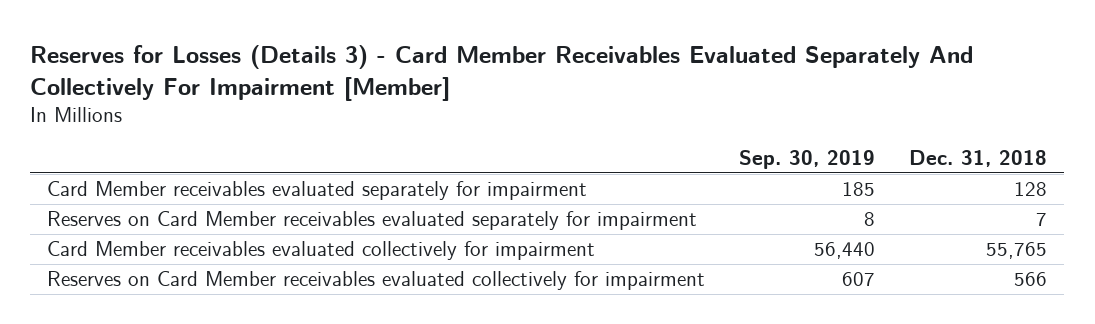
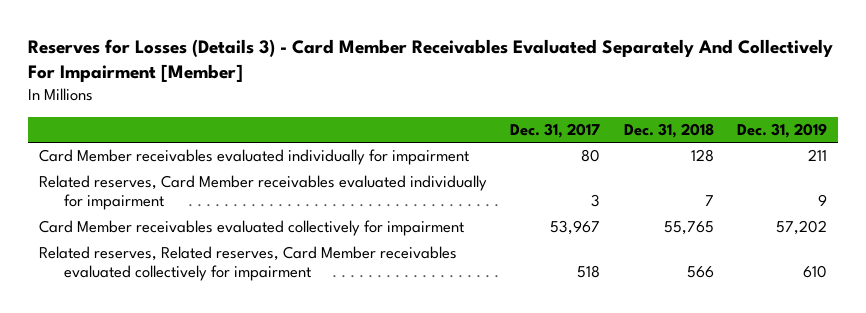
[739,150,876,170] Sep. 30, 2019 -> none
none -> [510,122,601,138] Dec. 31, 2017
none -> [736,122,827,138] Dec. 31, 2019
[47,181,588,201] Card Member receivables evaluated separately for impairment -> [39,149,470,166] Card Member receivables evaluated individually for impairment
[47,211,698,231] Reserves on Card Member receivables evaluated separately for impairment -> [39,175,488,211] Related reserves, Card Member receivables evaluated individually for impairment
[47,271,706,291] Reserves on Card Member receivables evaluated collectively for impairment -> [39,246,458,282] Related reserves, Related reserves, Card Member receivables evaluated collectively for impairment

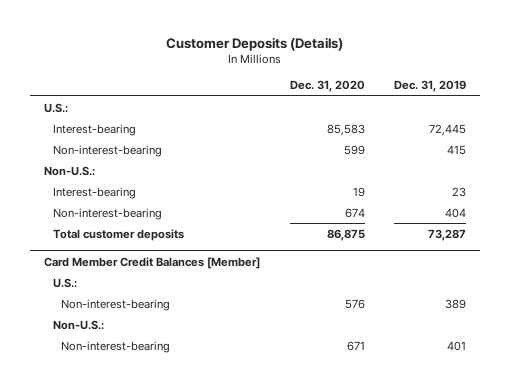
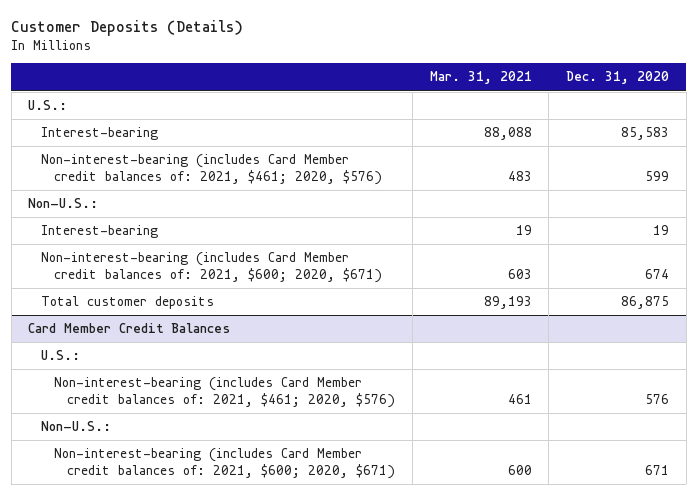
[393,80,466,93] Dec. 31, 2019 -> none
none -> [429,71,532,85] Mar. 31, 2021
[52,144,162,157] Non-interest-bearing -> [41,154,383,186] Non-interest-bearing (includes Card Member credit balances of: 2021, $461; 2020, $576)
[52,207,162,220] Non-interest-bearing -> [41,252,383,284] Non-interest-bearing (includes Card Member credit balances of: 2021, $600; 2020, $671)
[44,256,261,269] Card Member Credit Balances [Member] -> [28,323,231,334] Card Member Credit Balances
[61,298,171,311] Non-interest-bearing -> [54,377,396,409] Non-interest-bearing (includes Card Member credit balances of: 2021, $461; 2020, $576)
[61,340,171,353] Non-interest-bearing -> [54,448,396,480] Non-interest-bearing (includes Card Member credit balances of: 2021, $600; 2020, $671)

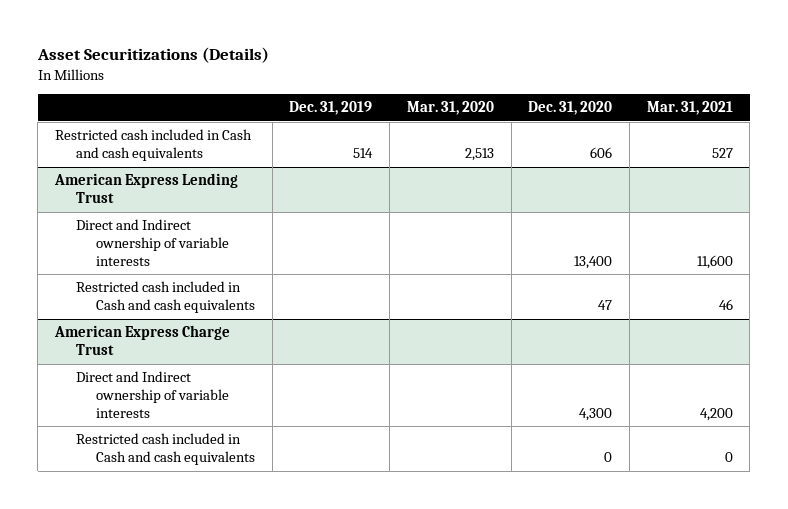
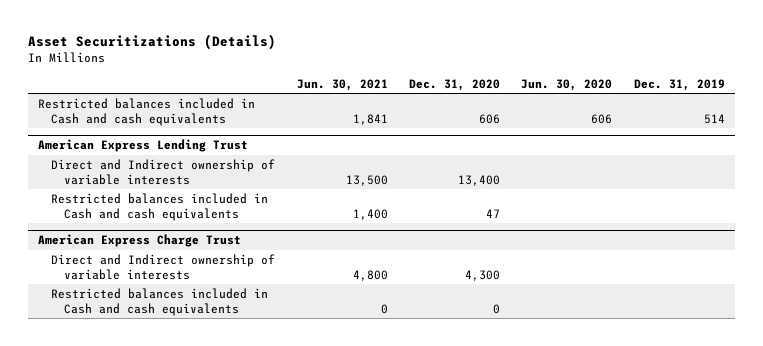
[406,101,494,116] Mar. 31, 2020 -> none
[646,101,733,116] Mar. 31, 2021 -> none
none -> [296,79,388,92] Jun. 30, 2021
none -> [521,79,613,92] Jun. 30, 2020
[55,129,253,162] Restricted cash included in Cash and cash equivalents -> [38,97,256,126] Restricted balances included in Cash and cash equivalents
[75,281,255,314] Restricted cash included in Cash and cash equivalents -> [51,192,269,221] Restricted balances included in Cash and cash equivalents
[75,433,255,466] Restricted cash included in Cash and cash equivalents -> [51,287,269,316] Restricted balances included in Cash and cash equivalents

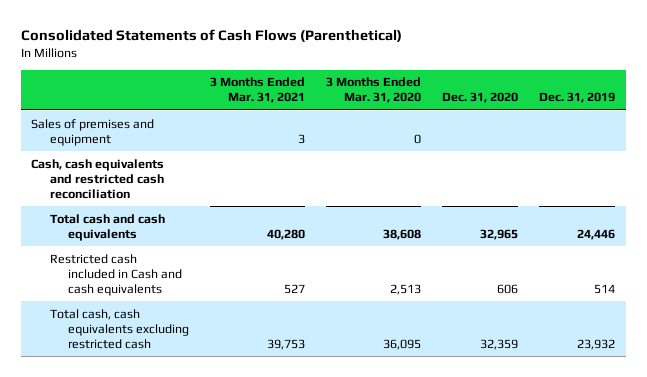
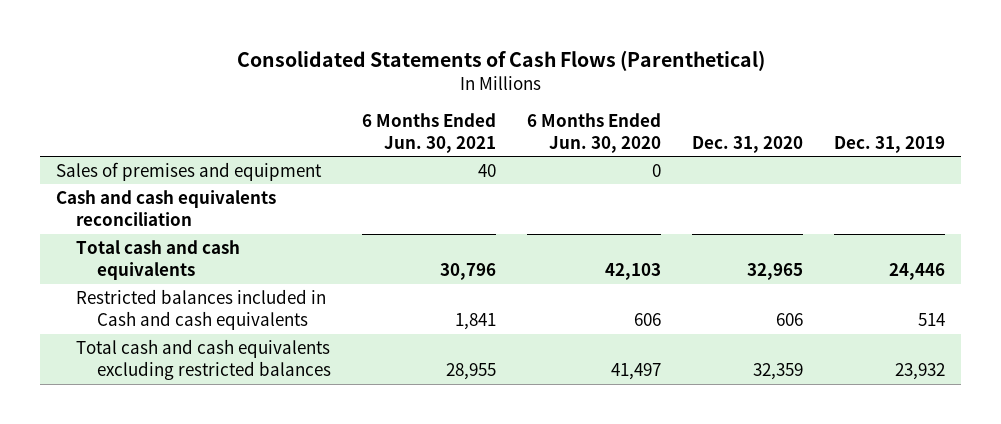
[210,77,306,104] 3 Months Ended Mar. 31, 2021 -> none
[326,77,422,104] 3 Months Ended Mar. 31, 2020 -> none
none -> [362,112,497,153] 6 Months Ended Jun. 30, 2021
none -> [527,112,662,153] 6 Months Ended Jun. 30, 2020
[31,158,165,199] Cash, cash equivalents and restricted cash reconciliation -> [55,189,276,227] Cash and cash equivalents reconciliation
[49,253,183,296] Restricted cash included in Cash and cash equivalents -> [76,288,327,331] Restricted balances included in Cash and cash equivalents
[49,308,190,349] Total cash, cash equivalents excluding restricted cash -> [76,338,331,381] Total cash and cash equivalents excluding restricted balances

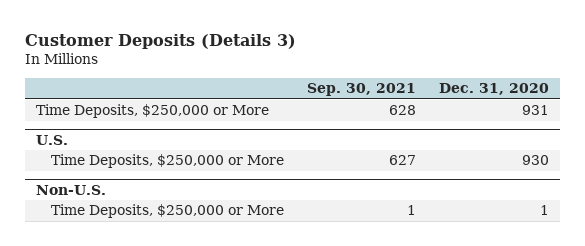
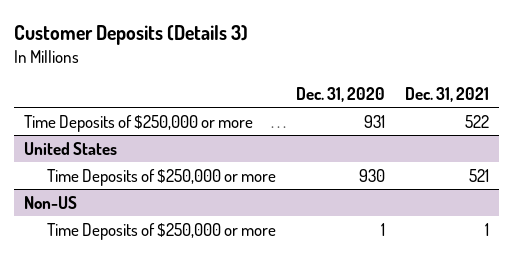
[306,83,416,97] Sep. 30, 2021 -> none
none -> [405,86,490,102] Dec. 31, 2021
[36,104,270,119] Time Deposits, $250,000 or More -> [24,114,254,132] Time Deposits of $250,000 or more
[36,134,69,145] U.S. -> [24,141,118,155] United States
[50,154,284,169] Time Deposits, $250,000 or More -> [47,168,277,186] Time Deposits of $250,000 or more
[36,184,107,195] Non-U.S. -> [24,195,78,209] Non-US
[50,204,284,219] Time Deposits, $250,000 or More -> [47,222,277,240] Time Deposits of $250,000 or more

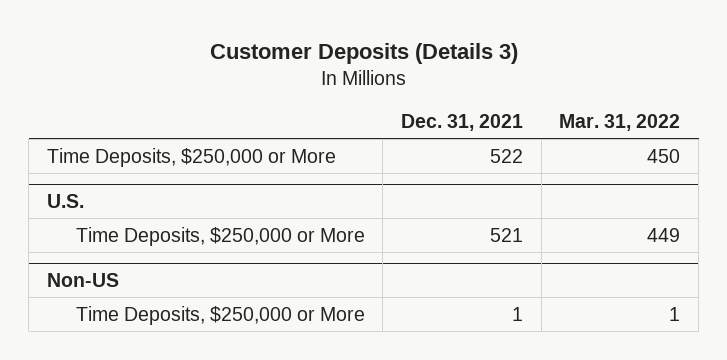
[296,86,386,102] Dec. 31, 2020 -> none
none -> [559,114,681,132] Mar. 31, 2022
[24,114,254,132] Time Deposits of $250,000 or more -> [47,147,337,167] Time Deposits, $250,000 or More
[24,141,118,155] United States -> [47,194,85,209] U.S.
[47,168,277,186] Time Deposits of $250,000 or more -> [75,226,365,246] Time Deposits, $250,000 or More
[47,222,277,240] Time Deposits of $250,000 or more -> [75,305,365,325] Time Deposits, $250,000 or More

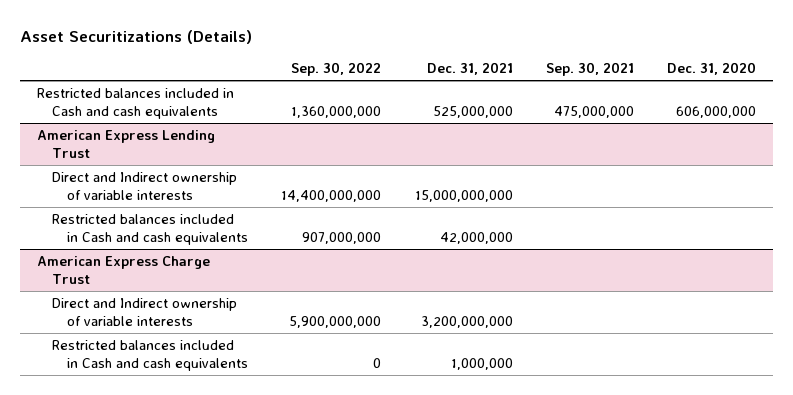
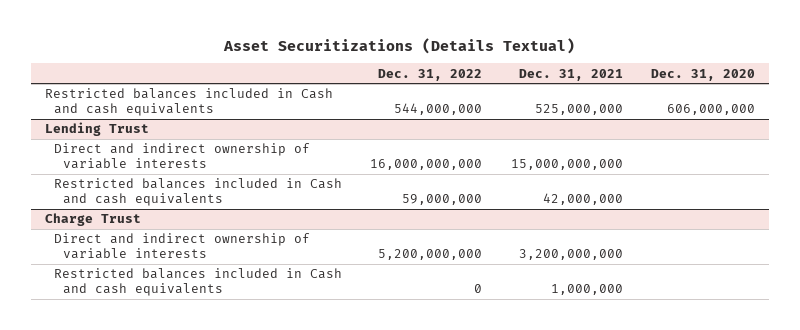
[19,30,252,45] Asset Securitizations (Details) -> [222,37,575,54] Asset Securitizations (Details Textual)
[291,62,382,77] Sep. 30, 2022 -> none
[546,62,635,77] Sep. 30, 2021 -> none
none -> [378,68,483,81] Dec. 31, 2022
[36,129,215,159] American Express Lending Trust -> [44,122,149,137] Lending Trust
[51,171,237,201] Direct and Indirect ownership of variable interests -> [54,143,311,170] Direct and indirect ownership of variable interests
[36,255,210,285] American Express Charge Trust -> [44,213,141,227] Charge Trust
[51,297,237,327] Direct and Indirect ownership of variable interests -> [54,233,311,260] Direct and indirect ownership of variable interests

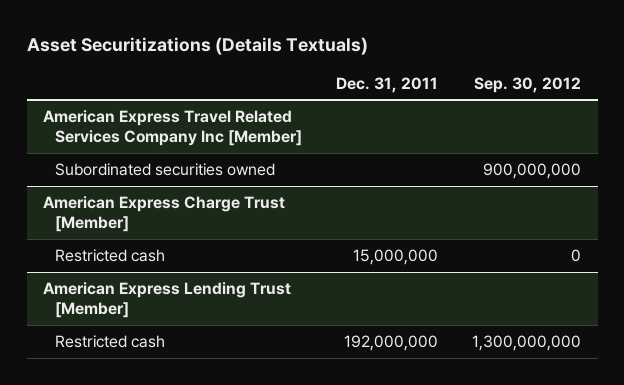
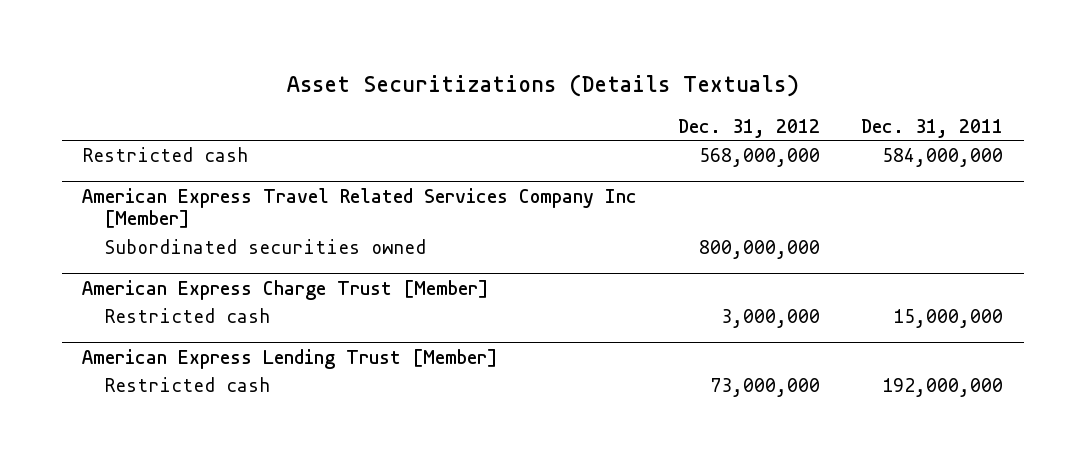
[473,76,581,93] Sep. 30, 2012 -> none
none -> [678,118,821,138] Dec. 31, 2012
none -> [82,147,249,163] Restricted cash

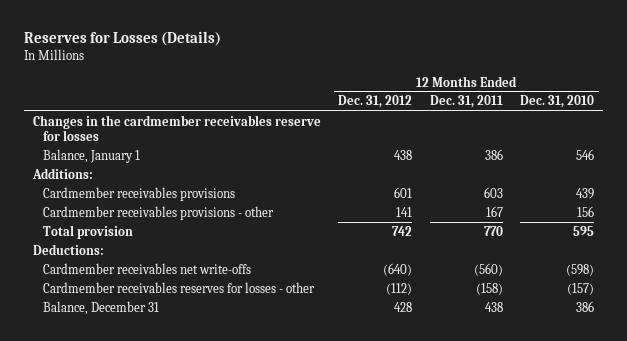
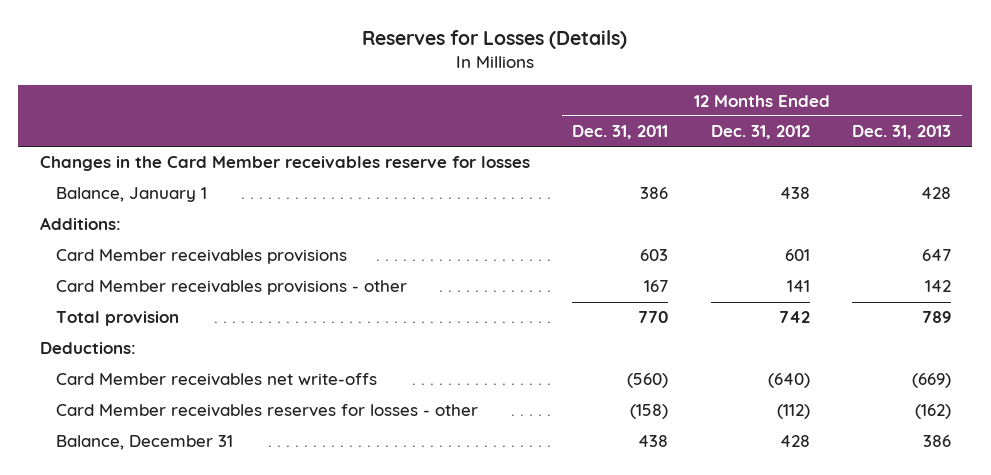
[520,95,595,109] Dec. 31, 2010 -> none
none -> [852,125,952,140] Dec. 31, 2013
[32,114,321,142] Changes in the cardmember receivables reserve for losses -> [39,156,530,172] Changes in the Card Member receivables reserve for losses
[42,186,235,201] Cardmember receivables provisions -> [55,249,347,265] Card Member receivables provisions
[42,205,274,220] Cardmember receivables provisions - other -> [55,280,407,296] Card Member receivables provisions - other
[42,262,251,274] Cardmember receivables net write-offs -> [55,373,377,387] Card Member receivables net write-offs
[42,281,315,293] Cardmember receivables reserves for losses - other -> [55,404,478,418] Card Member receivables reserves for losses - other

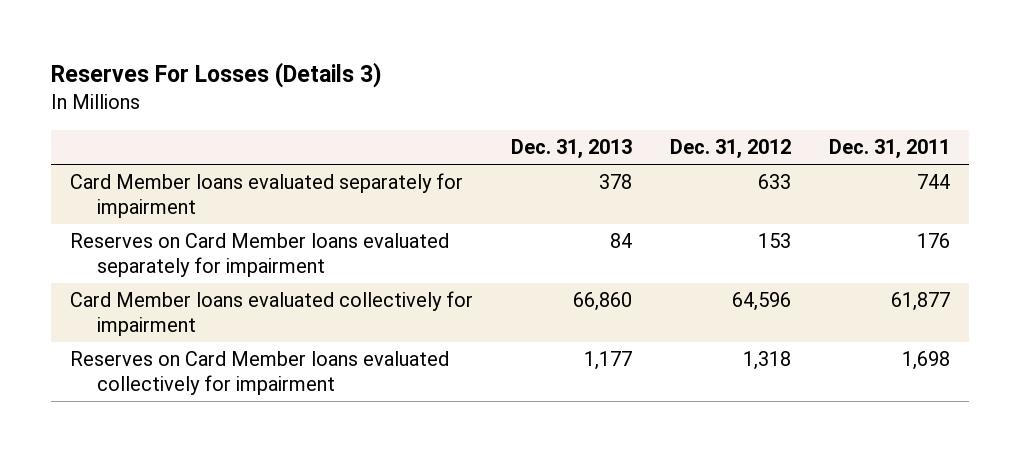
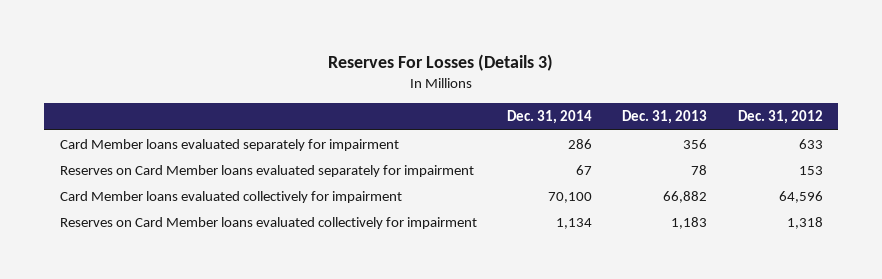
[828,138,950,159] Dec. 31, 2011 -> none
none -> [506,110,592,125] Dec. 31, 2014
[598,174,632,190] 378 -> [683,139,708,150] 356
[609,233,632,249] 84 -> [691,165,708,176] 78
[572,292,632,312] 66,860 -> [663,191,708,204] 66,882
[583,351,632,371] 1,177 -> [671,217,708,230] 1,183

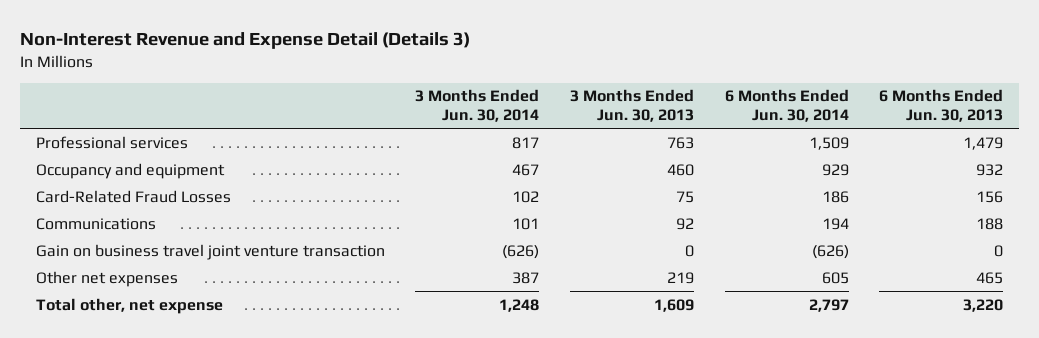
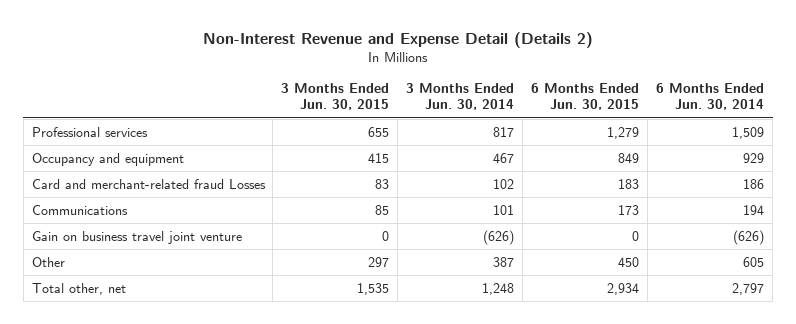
[20,32,471,50] Non-Interest Revenue and Expense Detail (Details 3) -> [202,31,593,48] Non-Interest Revenue and Expense Detail (Details 2)
[570,89,695,123] 3 Months Ended Jun. 30, 2013 -> none
[879,89,1004,123] 6 Months Ended Jun. 30, 2013 -> none
none -> [281,82,390,111] 3 Months Ended Jun. 30, 2015
none -> [531,82,640,111] 6 Months Ended Jun. 30, 2015
[35,189,231,203] Card-Related Fraud Losses -> [31,178,266,189] Card and merchant-related fraud Losses
[35,243,385,260] Gain on business travel joint venture transaction -> [31,230,242,244] Gain on business travel joint venture
[35,270,178,287] Other net expenses -> [31,256,65,267] Other
[35,297,223,314] Total other, net expense -> [31,282,126,295] Total other, net

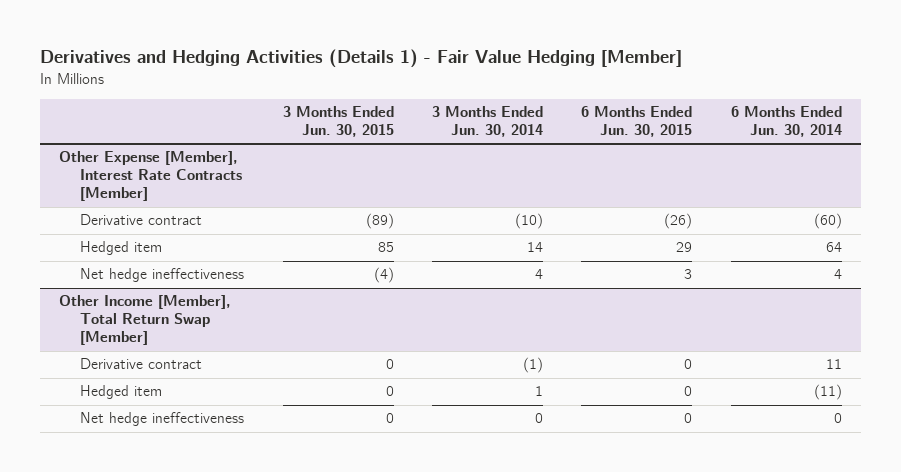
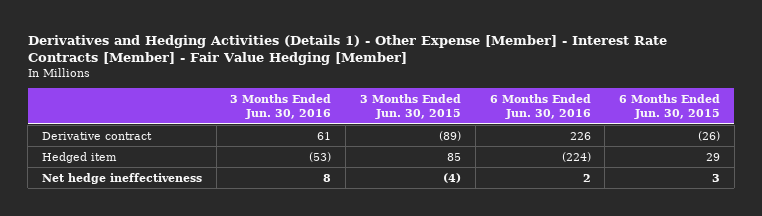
[39,49,682,69] Derivatives and Hedging Activities (Details 1) - Fair Value Hedging [Member] -> [27,34,667,66] Derivatives and Hedging Activities (Details 1) - Other Expense [Member] - Interest Rate Contracts [Member] - Fair Value Hedging [Member]
[432,105,544,137] 3 Months Ended Jun. 30, 2014 -> none
[730,105,842,137] 6 Months Ended Jun. 30, 2014 -> none
none -> [230,94,332,120] 3 Months Ended Jun. 30, 2016
none -> [489,94,591,120] 6 Months Ended Jun. 30, 2016
[59,151,243,202] Other Expense [Member], Interest Rate Contracts [Member] -> none
[59,295,232,346] Other Income [Member], Total Return Swap [Member] -> none
[80,358,203,370] Derivative contract -> none
[80,385,163,400] Hedged item -> none
[80,412,245,427] Net hedge ineffectiveness -> none

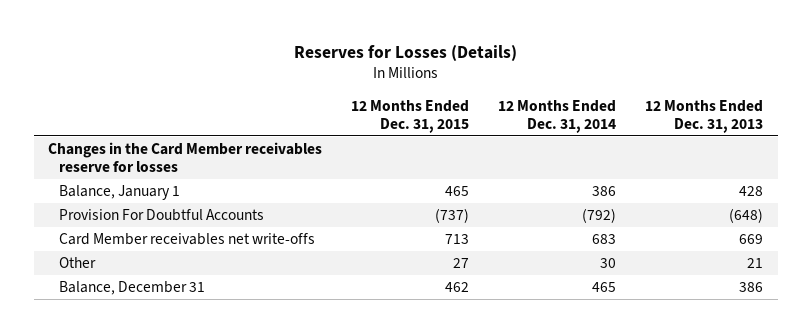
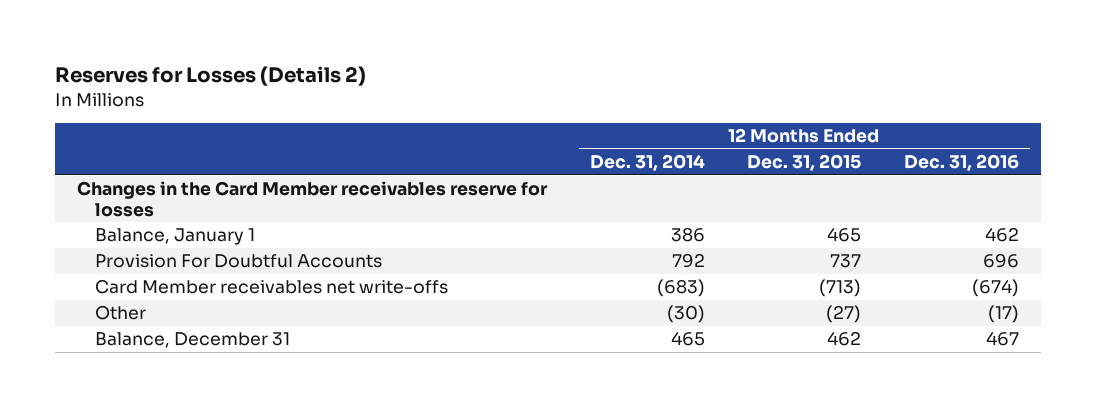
[293,44,517,61] Reserves for Losses (Details) -> [55,66,367,87] Reserves for Losses (Details 2)
[645,99,764,133] 12 Months Ended Dec. 31, 2013 -> none
none -> [904,154,1020,172] Dec. 31, 2016
[435,208,470,224] (737) -> [830,254,862,269] 737
[582,208,617,224] (792) -> [671,253,705,269] 792
[445,234,470,245] 713 -> [819,279,862,298] (713)
[592,234,617,245] 683 -> [656,279,705,298] (683)
[453,258,470,269] 27 -> [826,305,862,324] (27)
[600,258,617,269] 30 -> [666,305,705,324] (30)

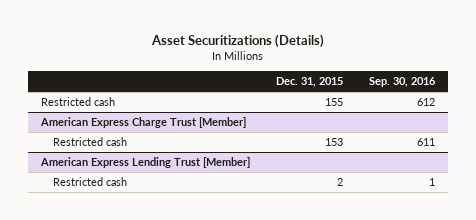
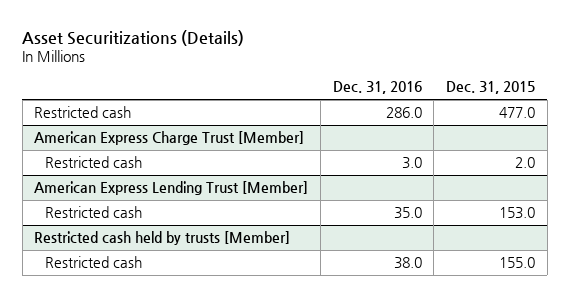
[369,77,437,88] Sep. 30, 2016 -> none
none -> [332,81,422,95] Dec. 31, 2016
[324,97,343,106] 155 -> [499,106,536,118] 477.0
[324,137,343,146] 153 -> [515,156,536,168] 2.0
[336,177,343,186] 2 -> [499,206,536,219] 153.0
none -> [34,230,291,245] Restricted cash held by trusts [Member]
none -> [44,255,142,268] Restricted cash

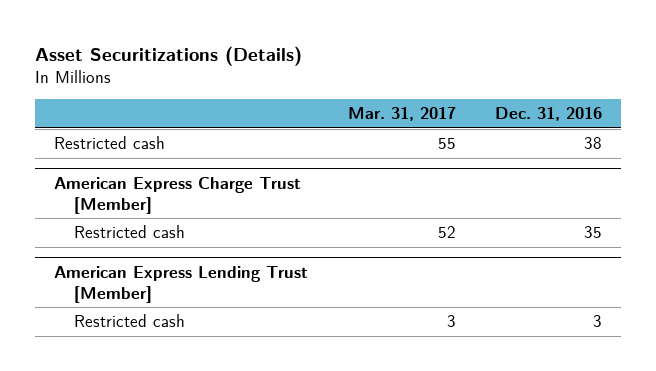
[446,81,536,95] Dec. 31, 2015 -> none
none -> [347,107,456,122] Mar. 31, 2017
[385,106,422,118] 286.0 -> [583,137,602,150] 38
[401,156,422,169] 3.0 -> [583,226,602,239] 35
[34,230,291,245] Restricted cash held by trusts [Member] -> none
[44,255,142,268] Restricted cash -> none
[393,206,422,219] 35.0 -> [592,315,602,328] 3

